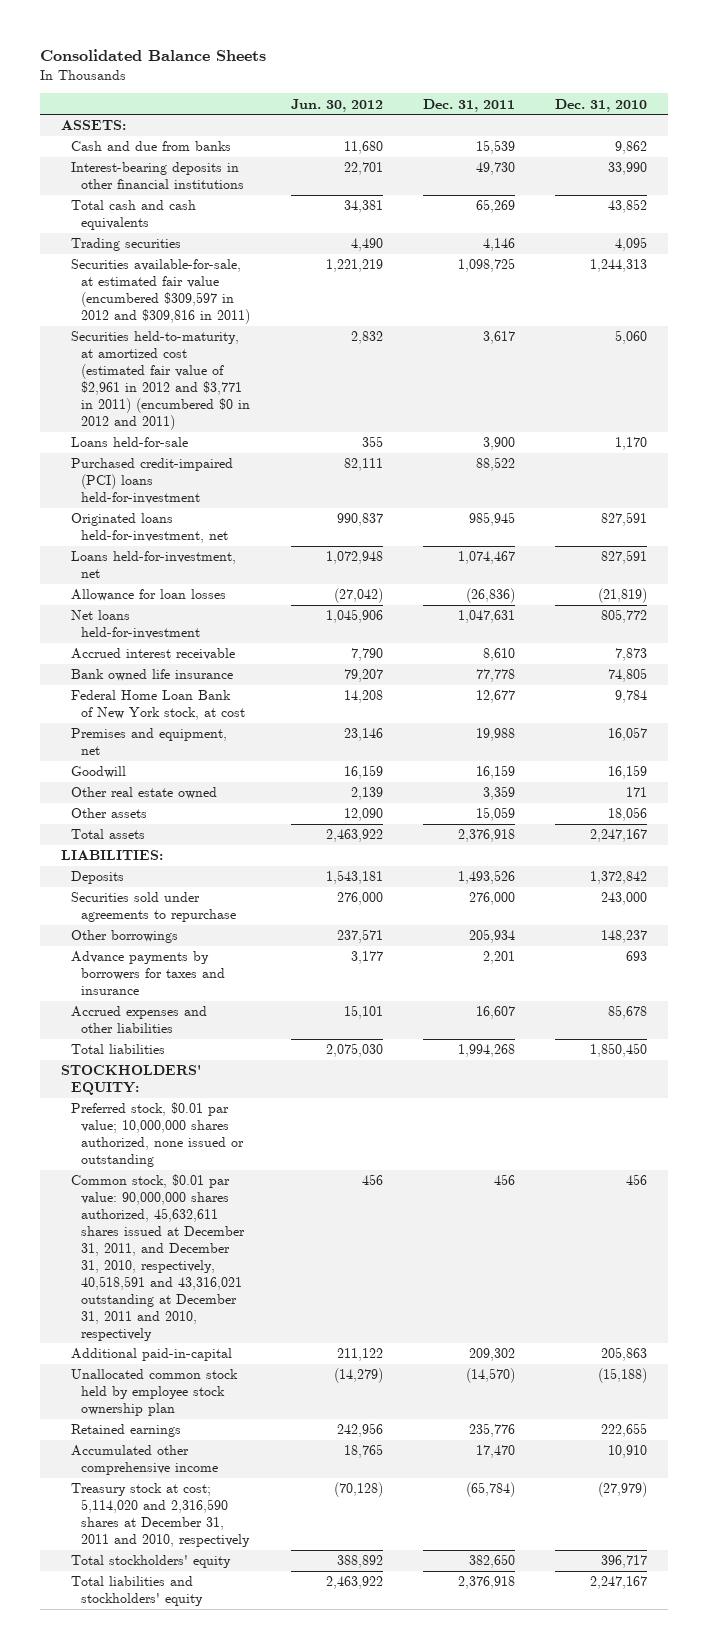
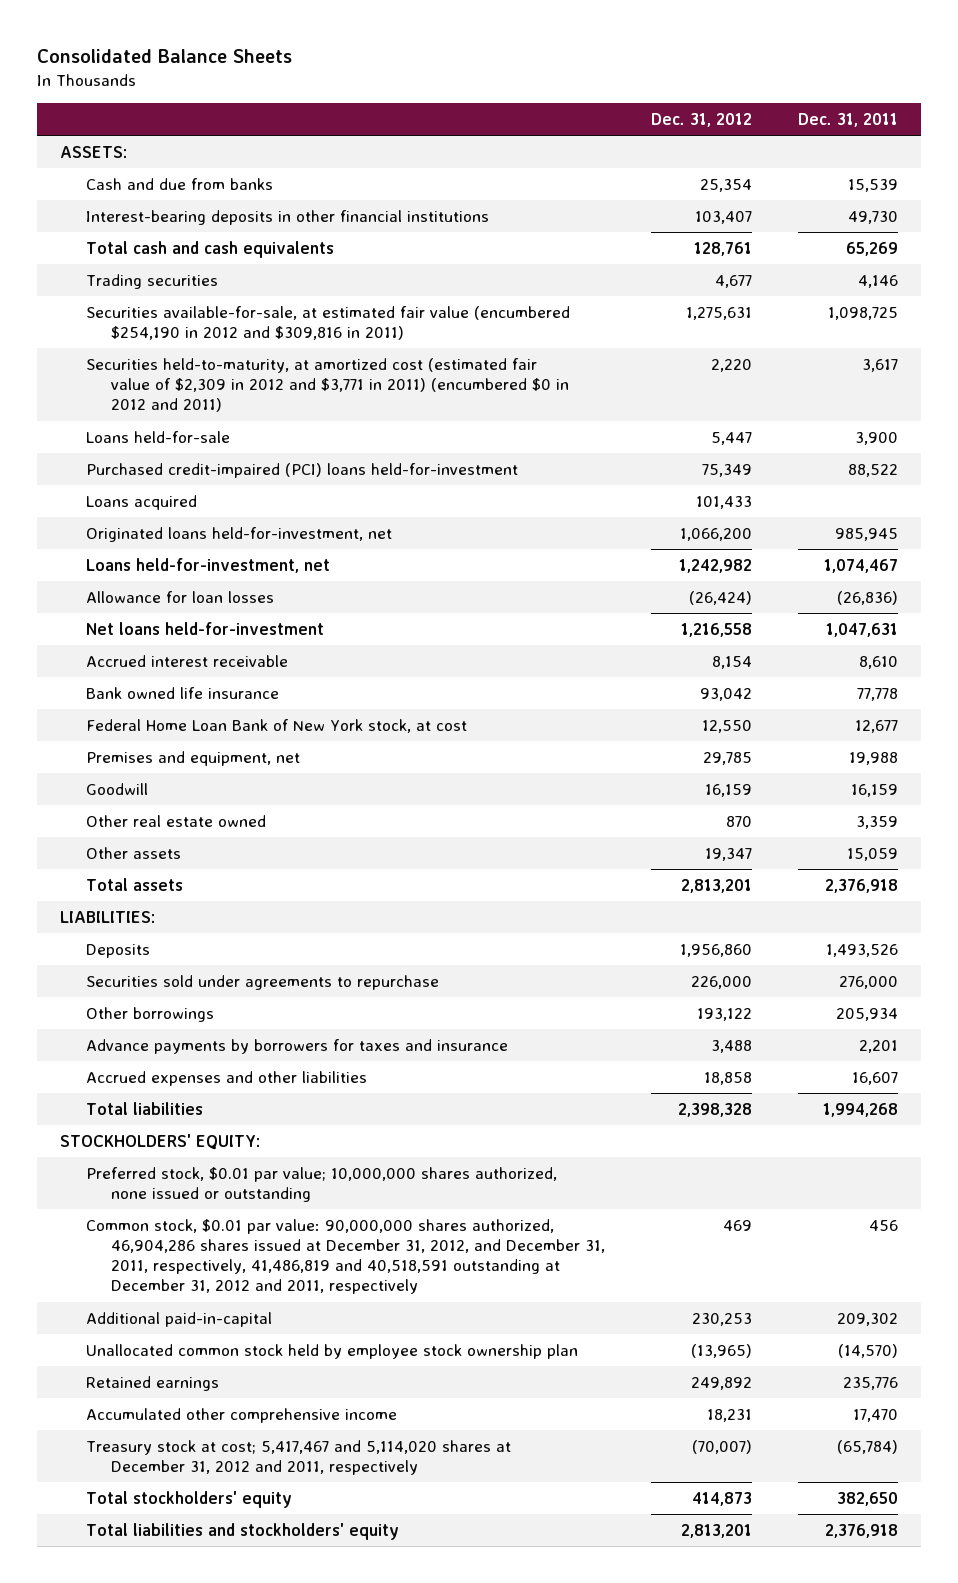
[290,98,383,112] Jun. 30, 2012 -> none
[555,98,648,112] Dec. 31, 2010 -> none
none -> [650,113,752,128] Dec. 31, 2012
[70,259,251,324] Securities available-for-sale, at estimated fair value (encumbered $309,597 in 2012 and $309,816 in 2011) -> [85,305,570,341] Securities available-for-sale, at estimated fair value (encumbered $254,190 in 2012 and $309,816 in 2011)
[70,331,251,430] Securities held-to-maturity, at amortized cost (estimated fair value of $2,961 in 2012 and $3,771 in 2011) (encumbered $0 in 2012 and 2011) -> [85,357,569,413] Securities held-to-maturity, at amortized cost (estimated fair value of $2,309 in 2012 and $3,771 in 2011) (encumbered $0 in 2012 and 2011)
none -> [85,494,197,510] Loans acquired
[70,1174,246,1341] Common stock, $0.01 par value: 90,000,000 shares authorized, 45,632,611 shares issued at December 31, 2011, and December 31, 2010, respectively, 40,518,591 and 43,316,021 outstanding at December 31, 2011 and 2010, respectively -> [85,1218,605,1295] Common stock, $0.01 par value: 90,000,000 shares authorized, 46,904,286 shares issued at December 31, 2012, and December 31, 2011, respectively, 41,486,819 and 40,518,591 outstanding at December 31, 2012 and 2011, respectively
[70,1483,251,1547] Treasury stock at cost; 5,114,020 and 2,316,590 shares at December 31, 2011 and 2010, respectively -> [85,1439,511,1476] Treasury stock at cost; 5,417,467 and 5,114,020 shares at December 31, 2012 and 2011, respectively

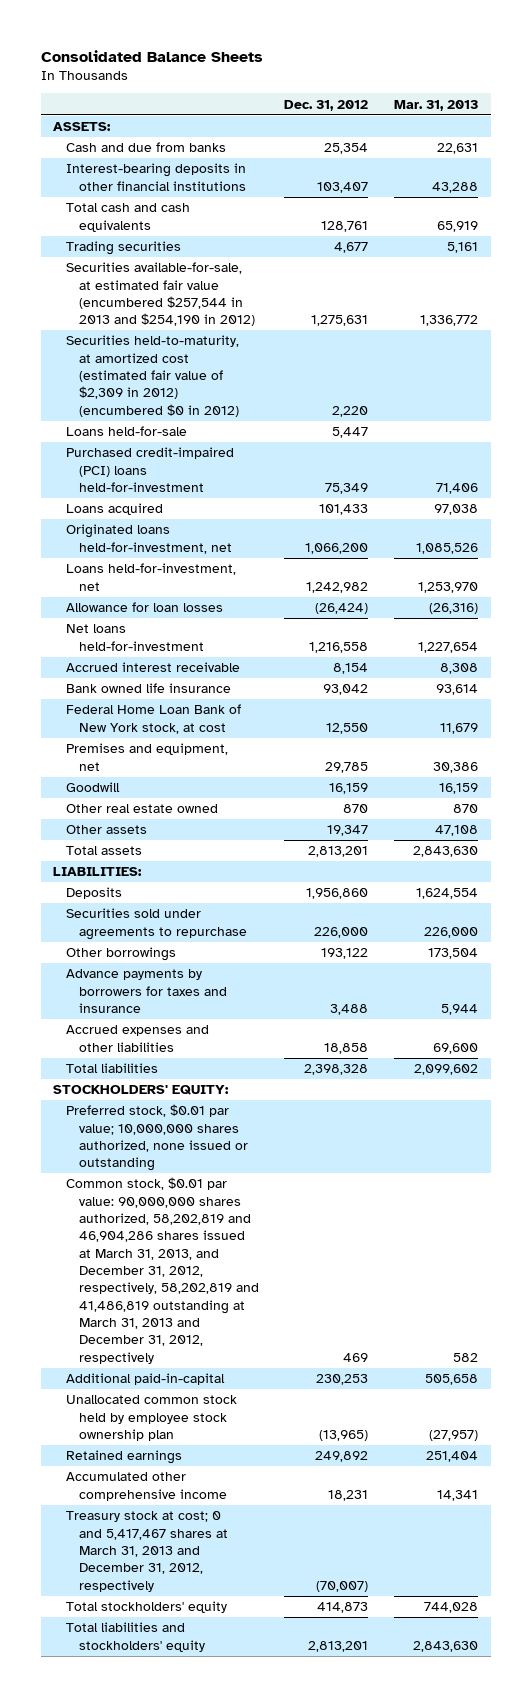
[798,113,899,128] Dec. 31, 2011 -> none
none -> [393,99,478,111] Mar. 31, 2013
[85,305,570,341] Securities available-for-sale, at estimated fair value (encumbered $254,190 in 2012 and $309,816 in 2011) -> [66,262,255,327] Securities available-for-sale, at estimated fair value (encumbered $257,544 in 2013 and $254,190 in 2012)
[85,357,569,413] Securities held-to-maturity, at amortized cost (estimated fair value of $2,309 in 2012 and $3,771 in 2011) (encumbered $0 in 2012 and 2011) -> [66,335,240,417] Securities held-to-maturity, at amortized cost (estimated fair value of $2,309 in 2012) (encumbered $0 in 2012)
[85,1218,605,1295] Common stock, $0.01 par value: 90,000,000 shares authorized, 46,904,286 shares issued at December 31, 2012, and December 31, 2011, respectively, 41,486,819 and 40,518,591 outstanding at December 31, 2012 and 2011, respectively -> [66,1177,259,1364] Common stock, $0.01 par value: 90,000,000 shares authorized, 58,202,819 and 46,904,286 shares issued at March 31, 2013, and December 31, 2012, respectively, 58,202,819 and 41,486,819 outstanding at March 31, 2013 and December 31, 2012, respectively
[85,1439,511,1476] Treasury stock at cost; 5,417,467 and 5,114,020 shares at December 31, 2012 and 2011, respectively -> [66,1511,228,1592] Treasury stock at cost; 0 and 5,417,467 shares at March 31, 2013 and December 31, 2012, respectively

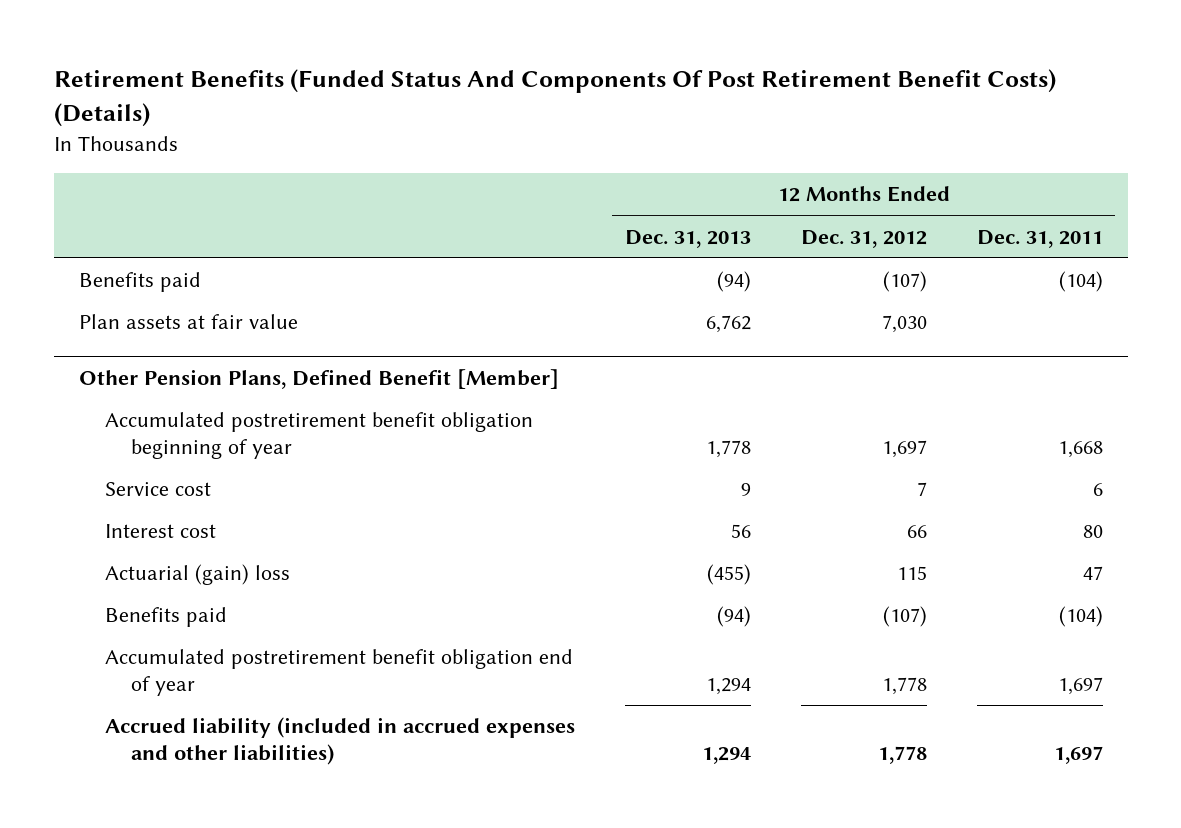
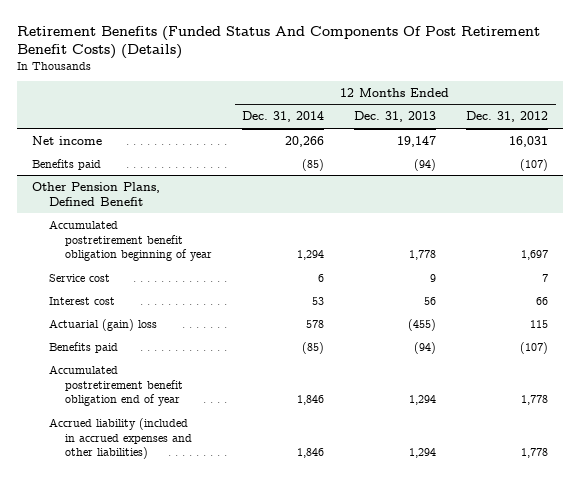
[976,229,1103,248] Dec. 31, 2011 -> none
none -> [242,111,325,123] Dec. 31, 2014
none -> [32,135,103,145] Net income
[78,314,298,330] Plan assets at fair value -> none
[78,368,559,389] Other Pension Plans, Defined Benefit [Member] -> [32,181,161,206] Other Pension Plans, Defined Benefit

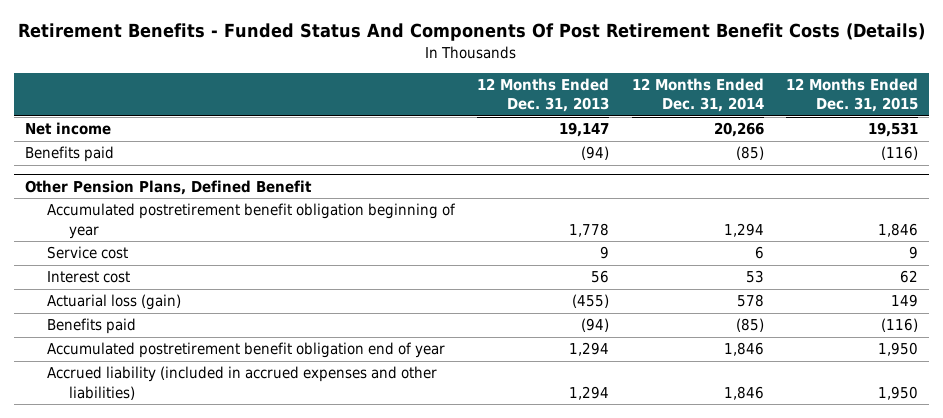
[17,25,541,59] Retirement Benefits (Funded Status And Components Of Post Retirement Benefit Costs) (Details) -> [18,23,926,42] Retirement Benefits - Funded Status And Components Of Post Retirement Benefit Costs (Details)
[466,111,549,123] Dec. 31, 2012 -> none
none -> [786,78,919,113] 12 Months Ended Dec. 31, 2015
[48,318,157,331] Actuarial (gain) loss -> [46,294,181,311] Actuarial loss (gain)

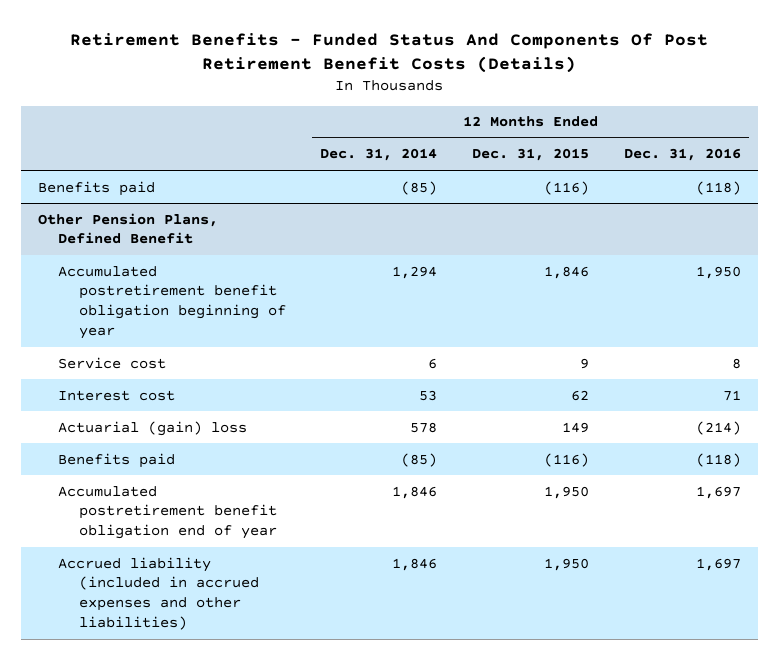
[477,78,610,113] 12 Months Ended Dec. 31, 2013 -> none
none -> [623,148,741,162] Dec. 31, 2016
[24,122,111,136] Net income -> none
[46,294,181,311] Actuarial loss (gain) -> [58,420,248,436] Actuarial (gain) loss

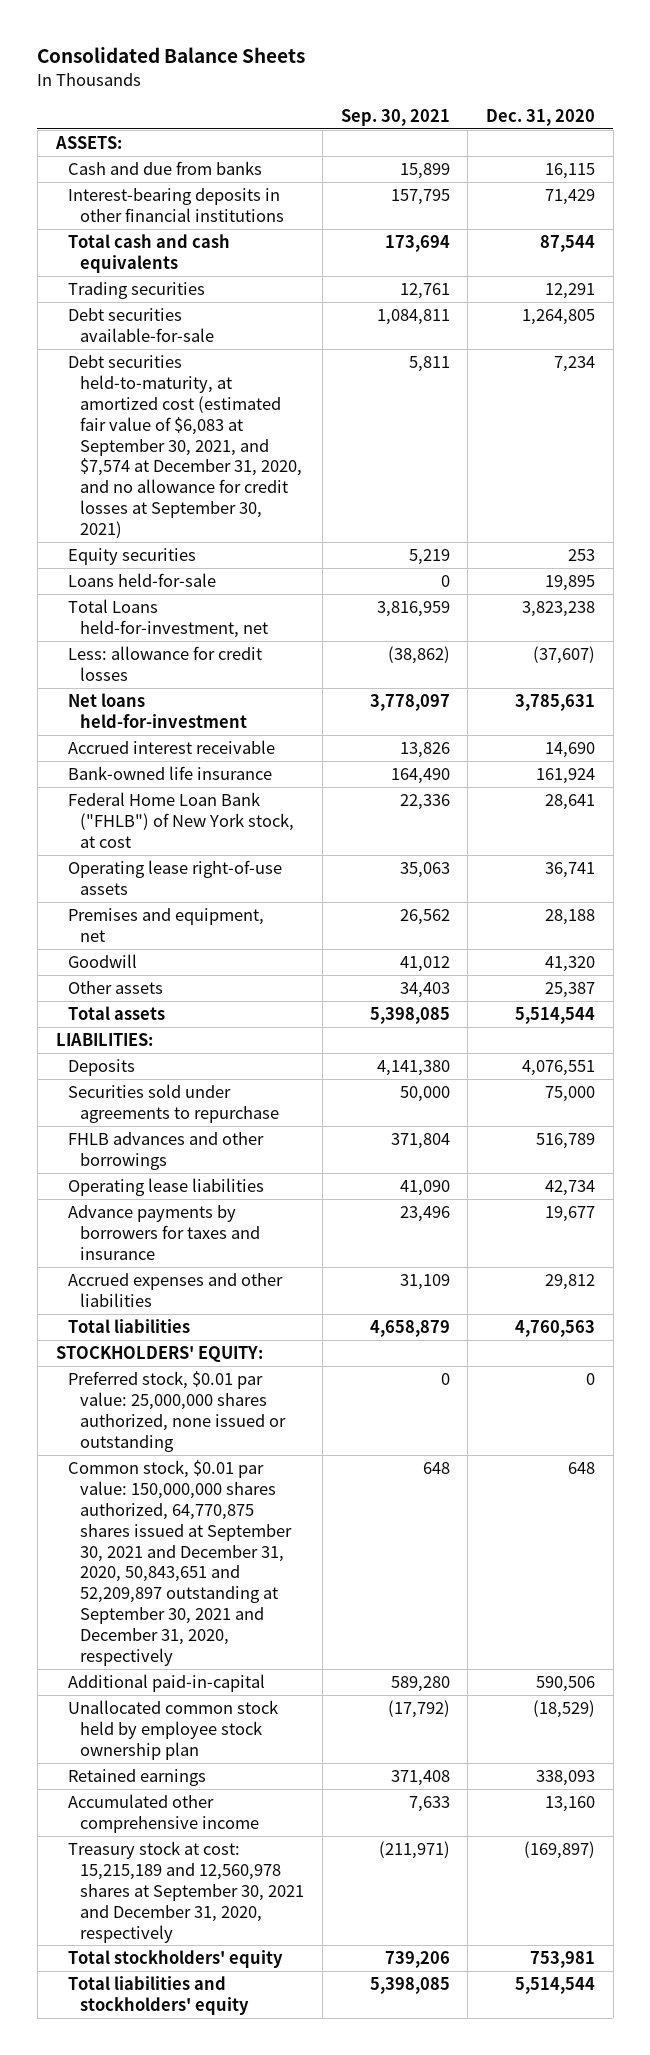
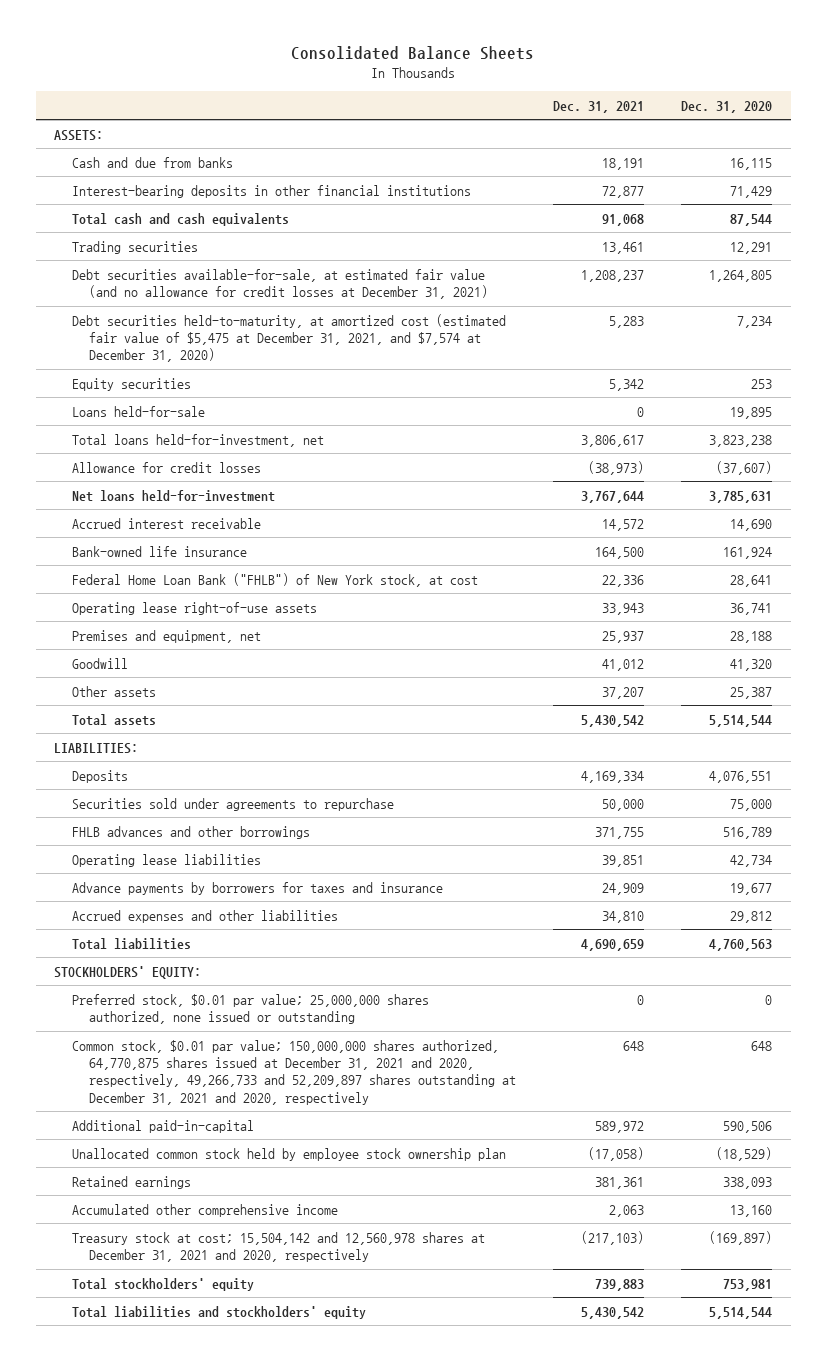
[340,108,450,126] Sep. 30, 2021 -> none
none -> [553,100,645,113] Dec. 31, 2021
[67,308,215,342] Debt securities available-for-sale -> [71,268,489,300] Debt securities available-for-sale, at estimated fair value (and no allowance for credit losses at December 31, 2021)
[67,355,303,538] Debt securities held-to-maturity, at amortized cost (estimated fair value of $6,083 at September 30, 2021, and $7,574 at December 31, 2020, and no allowance for credit losses at September 30, 2021) -> [71,313,506,363] Debt securities held-to-maturity, at amortized cost (estimated fair value of $5,475 at December 31, 2021, and $7,574 at December 31, 2020)
[67,599,269,638] Total Loans held-for-investment, net -> [71,433,324,447] Total loans held-for-investment, net
[67,646,262,681] Less: allowance for credit losses -> [71,461,261,473] Allowance for credit losses
[67,1371,287,1452] Preferred stock, $0.01 par value: 25,000,000 shares authorized, none issued or outstanding -> [71,993,429,1025] Preferred stock, $0.01 par value; 25,000,000 shares authorized, none issued or outstanding
[67,1460,293,1666] Common stock, $0.01 par value: 150,000,000 shares authorized, 64,770,875 shares issued at September 30, 2021 and December 31, 2020, 50,843,651 and 52,209,897 outstanding at September 30, 2021 and December 31, 2020, respectively -> [71,1039,517,1105] Common stock, $0.01 par value; 150,000,000 shares authorized, 64,770,875 shares issued at December 31, 2021 and 2020, respectively, 49,266,733 and 52,209,897 shares outstanding at December 31, 2021 and 2020, respectively
[67,1841,305,1943] Treasury stock at cost: 15,215,189 and 12,560,978 shares at September 30, 2021 and December 31, 2020, respectively -> [71,1231,485,1263] Treasury stock at cost; 15,504,142 and 12,560,978 shares at December 31, 2021 and 2020, respectively

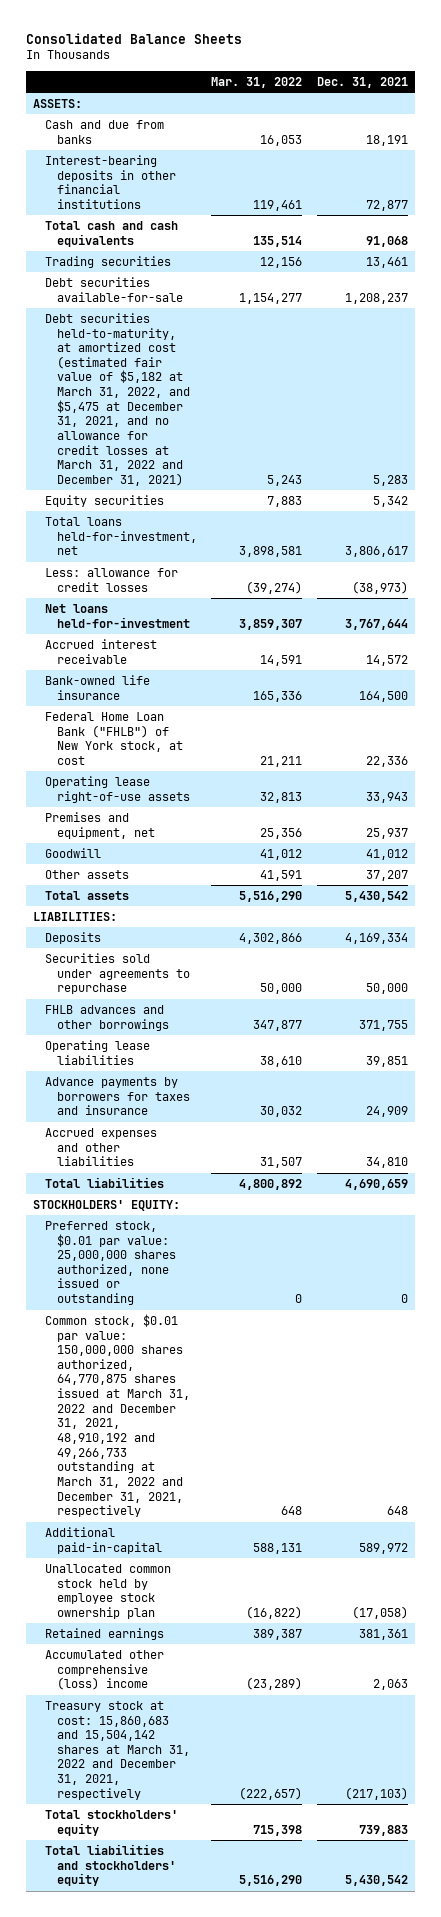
[681,100,773,113] Dec. 31, 2020 -> none
none -> [211,76,303,88] Mar. 31, 2022
[71,268,489,300] Debt securities available-for-sale, at estimated fair value (and no allowance for credit losses at December 31, 2021) -> [45,276,184,302] Debt securities available-for-sale
[71,313,506,363] Debt securities held-to-maturity, at amortized cost (estimated fair value of $5,475 at December 31, 2021, and $7,574 at December 31, 2020) -> [45,312,191,486] Debt securities held-to-maturity, at amortized cost (estimated fair value of $5,182 at March 31, 2022, and $5,475 at December 31, 2021, and no allowance for credit losses at March 31, 2022 and December 31, 2021)
[71,405,205,417] Loans held-for-sale -> none
[71,461,261,473] Allowance for credit losses -> [45,567,179,592] Less: allowance for credit losses
[71,993,429,1025] Preferred stock, $0.01 par value; 25,000,000 shares authorized, none issued or outstanding -> [45,1220,177,1306] Preferred stock, $0.01 par value: 25,000,000 shares authorized, none issued or outstanding
[71,1039,517,1105] Common stock, $0.01 par value; 150,000,000 shares authorized, 64,770,875 shares issued at December 31, 2021 and 2020, respectively, 49,266,733 and 52,209,897 shares outstanding at December 31, 2021 and 2020, respectively -> [45,1313,191,1518] Common stock, $0.01 par value: 150,000,000 shares authorized, 64,770,875 shares issued at March 31, 2022 and December 31, 2021, 48,910,192 and 49,266,733 outstanding at March 31, 2022 and December 31, 2021, respectively
[71,1203,338,1217] Accumulated other comprehensive income -> [45,1649,165,1691] Accumulated other comprehensive (loss) income
[71,1231,485,1263] Treasury stock at cost; 15,504,142 and 12,560,978 shares at December 31, 2021 and 2020, respectively -> [45,1700,191,1800] Treasury stock at cost: 15,860,683 and 15,504,142 shares at March 31, 2022 and December 31, 2021, respectively

